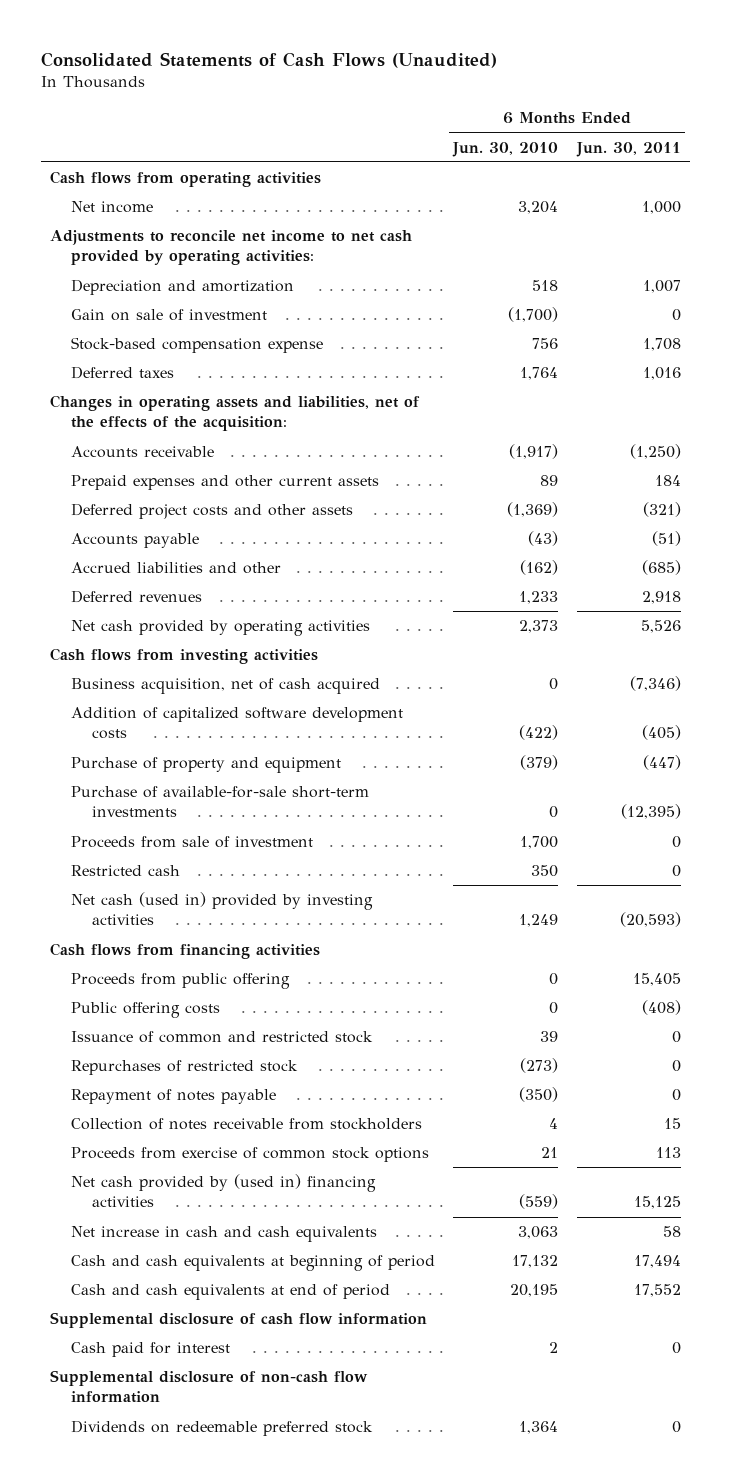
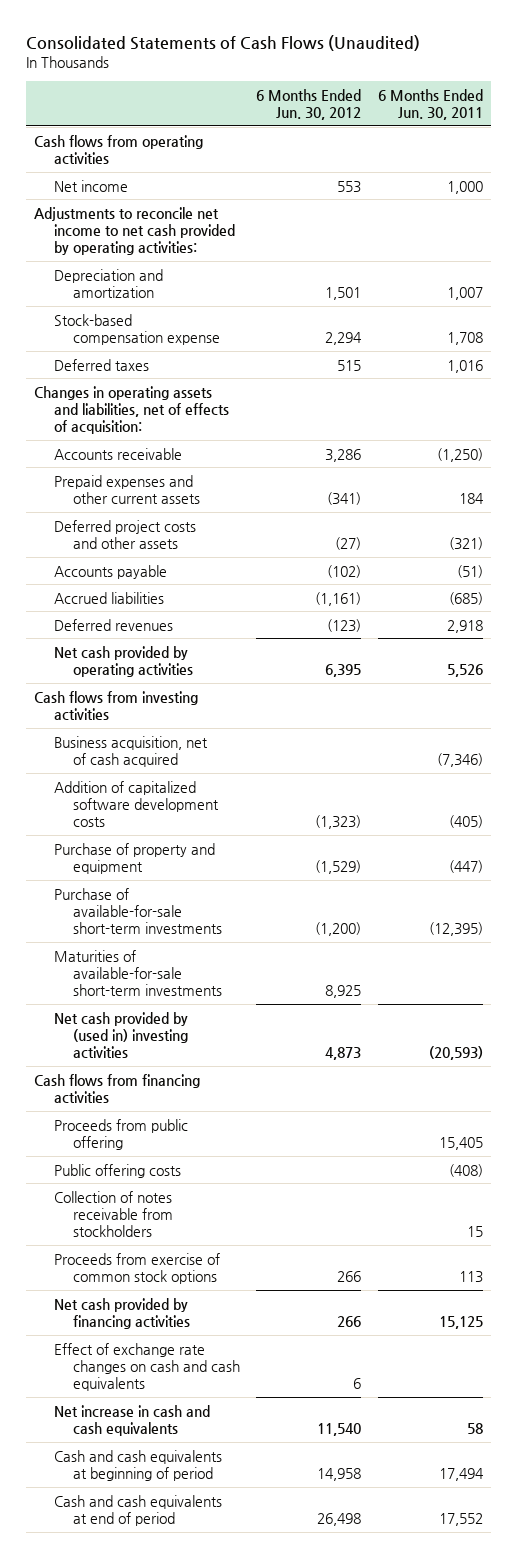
[452,141,559,157] Jun. 30, 2010 -> none
none -> [256,88,362,120] 6 Months Ended Jun. 30, 2012
[71,309,268,322] Gain on sale of investment -> none
[49,395,420,432] Changes in operating assets and liabilities, net of the effects of the acquisition: -> [34,385,229,435] Changes in operating assets and liabilities, net of effects of acquisition:
[71,562,282,575] Accrued liabilities and other -> [53,591,164,604] Accrued liabilities
[71,836,314,849] Proceeds from sale of investment -> none
[71,865,181,877] Restricted cash -> none
none -> [53,949,222,997] Maturities of available-for-sale short-term investments
[71,892,374,926] Net cash (used in) provided by investing activities -> [53,1011,188,1059] Net cash provided by (used in) investing activities
[71,1031,374,1044] Issuance of common and restricted stock -> none
[71,1060,299,1076] Repurchases of restricted stock -> none
[71,1089,277,1105] Repayment of notes payable -> none
[71,1174,377,1208] Net cash provided by (used in) financing activities -> [53,1297,190,1329] Net cash provided by financing activities
none -> [53,1342,240,1392] Effect of exchange rate changes on cash and cash equivalents
[49,1312,427,1329] Supplemental disclosure of cash flow information -> none
[71,1342,231,1358] Cash paid for interest -> none
[49,1370,368,1404] Supplemental disclosure of non-cash flow information -> none
[71,1420,374,1437] Dividends on redeemable preferred stock -> none

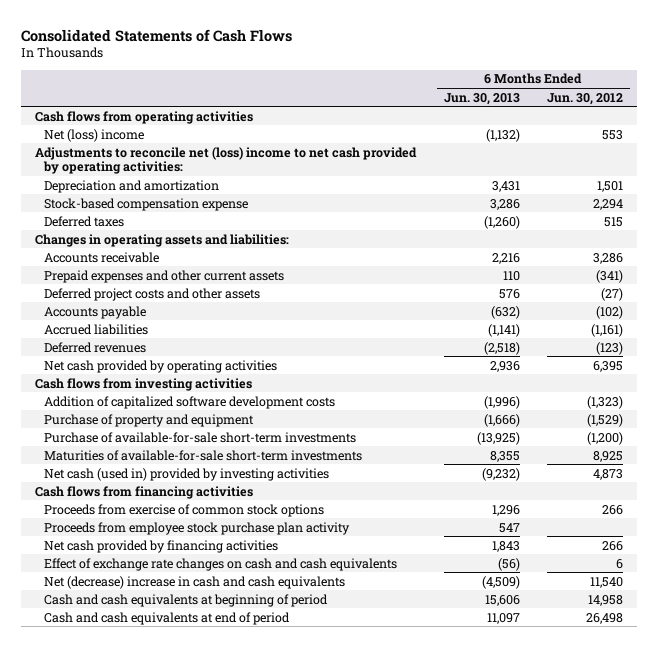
[26,34,421,51] Consolidated Statements of Cash Flows (Unaudited) -> [21,28,293,42] Consolidated Statements of Cash Flows
[378,88,484,120] 6 Months Ended Jun. 30, 2011 -> none
none -> [443,92,520,105] Jun. 30, 2013
[53,179,128,192] Net income -> [43,128,144,142] Net (loss) income
[34,206,235,256] Adjustments to reconcile net income to net cash provided by operating activities: -> [35,146,418,175] Adjustments to reconcile net (loss) income to net cash provided by operating activities:
[34,385,229,435] Changes in operating assets and liabilities, net of effects of acquisition: -> [35,233,290,247] Changes in operating assets and liabilities:
[53,735,208,767] Business acquisition, net of cash acquired -> none
[53,1011,188,1059] Net cash provided by (used in) investing activities -> [43,467,329,481] Net cash (used in) provided by investing activities
[53,1118,188,1150] Proceeds from public offering -> none
[53,1163,181,1178] Public offering costs -> none
[53,1190,173,1238] Collection of notes receivable from stockholders -> none
none -> [43,521,350,535] Proceeds from employee stock purchase plan activity
[53,1404,210,1436] Net increase in cash and cash equivalents -> [43,575,345,589] Net (decrease) increase in cash and cash equivalents

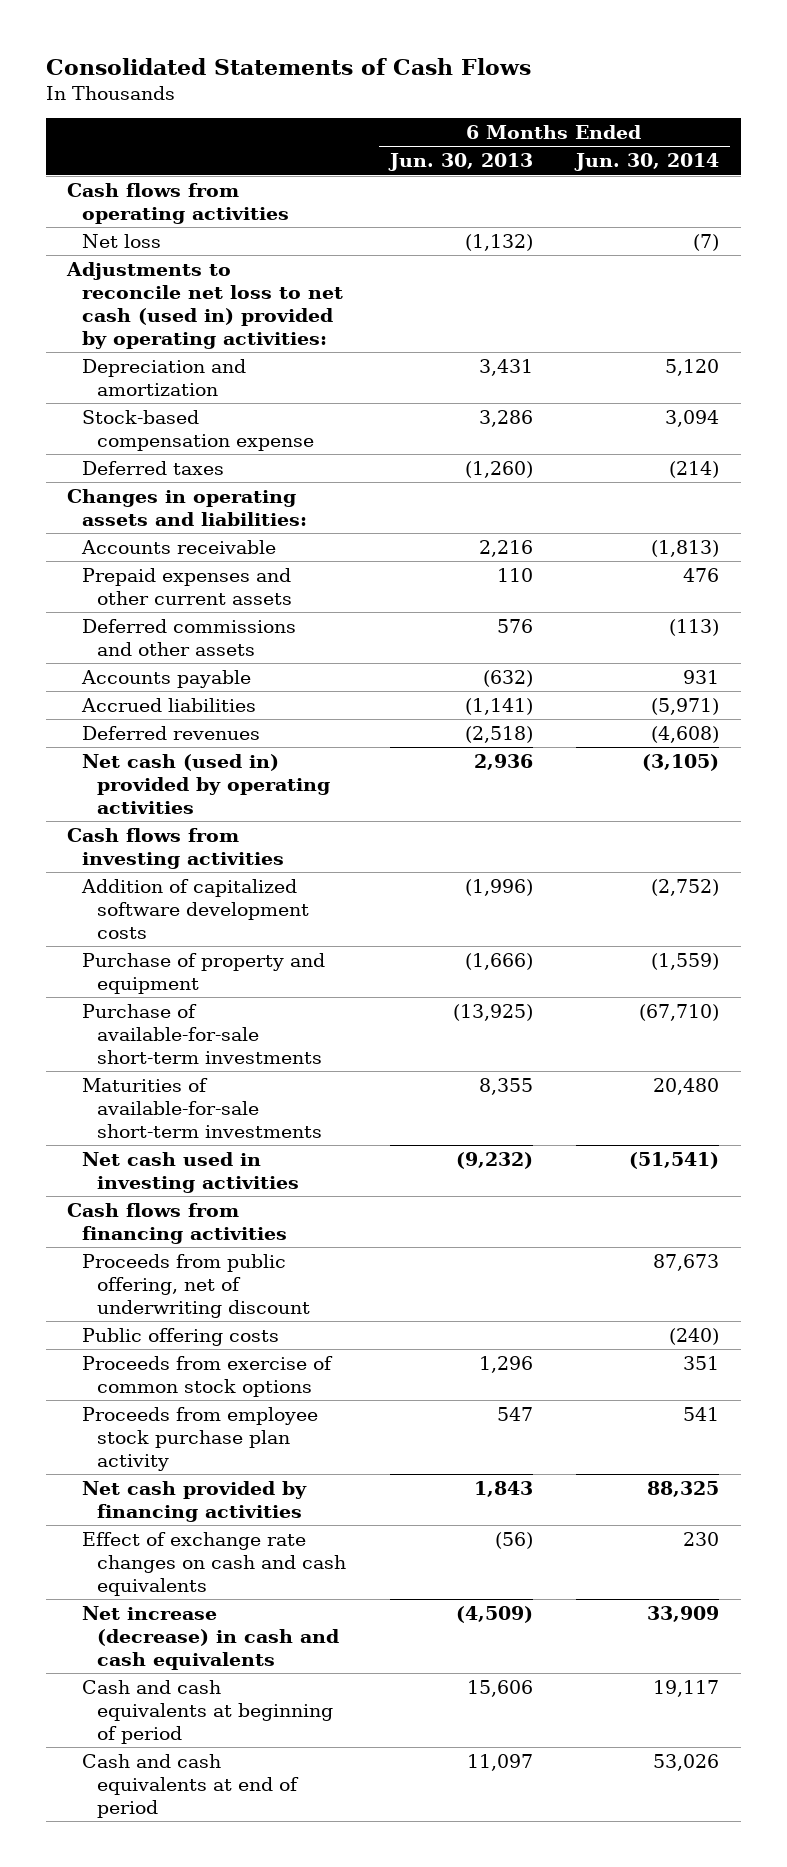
[547,92,624,105] Jun. 30, 2012 -> none
none -> [574,153,720,172] Jun. 30, 2014
[43,128,144,142] Net (loss) income -> [82,233,162,248] Net loss
[35,146,418,175] Adjustments to reconcile net (loss) income to net cash provided by operating activities: -> [66,261,344,349] Adjustments to reconcile net loss to net cash (used in) provided by operating activities:
[43,287,260,301] Deferred project costs and other assets -> [82,618,297,656] Deferred commissions and other assets
[43,359,277,373] Net cash provided by operating activities -> [82,753,330,814] Net cash (used in) provided by operating activities
[43,467,329,481] Net cash (used in) provided by investing activities -> [82,1151,299,1193] Net cash used in investing activities
none -> [82,1253,310,1318] Proceeds from public offering, net of underwriting discount
none -> [82,1327,280,1346] Public offering costs
[43,575,345,589] Net (decrease) increase in cash and cash equivalents -> [82,1605,339,1670] Net increase (decrease) in cash and cash equivalents

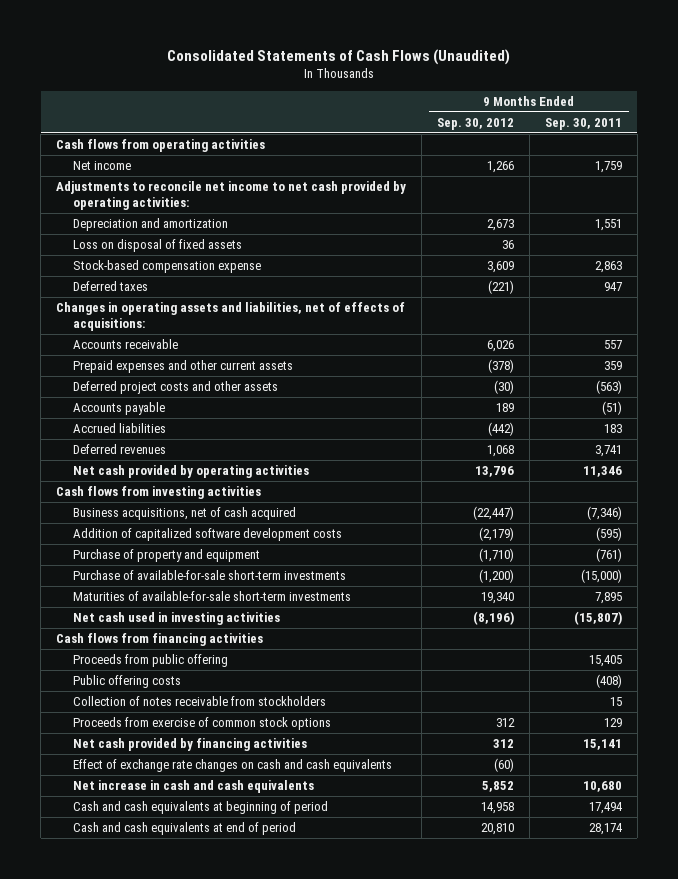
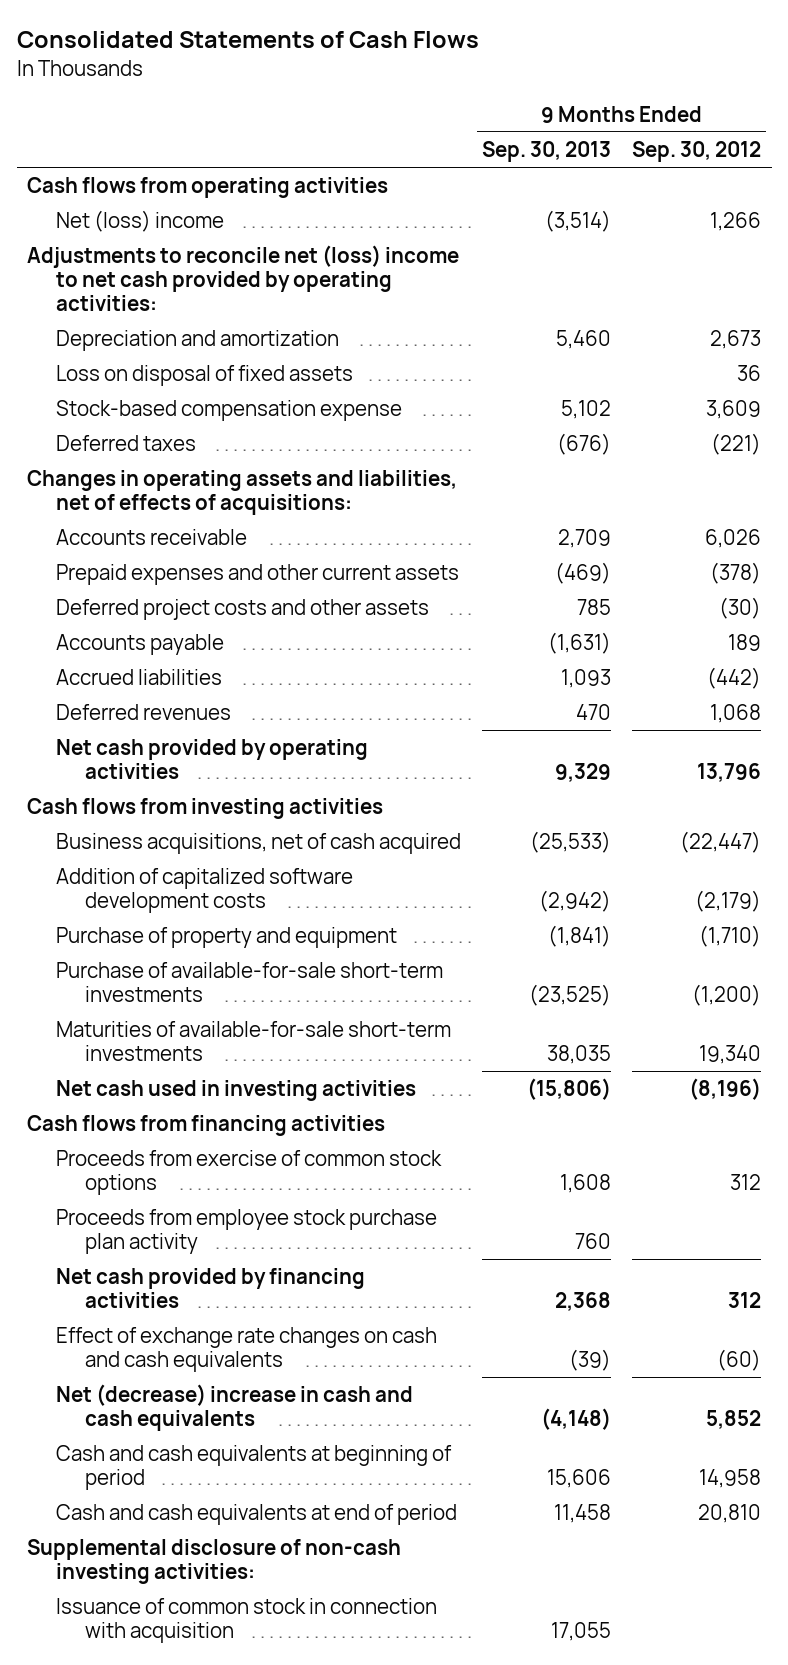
[166,48,510,65] Consolidated Statements of Cash Flows (Unaudited) -> [16,31,479,49] Consolidated Statements of Cash Flows
[544,117,622,130] Sep. 30, 2011 -> none
none -> [482,140,612,162] Sep. 30, 2013
[72,160,131,170] Net income -> [56,210,225,233] Net (loss) income
[55,180,406,210] Adjustments to reconcile net income to net cash provided by operating activities: -> [27,245,460,311] Adjustments to reconcile net (loss) income to net cash provided by operating activities:
[72,653,228,667] Proceeds from public offering -> none
[72,674,181,688] Public offering costs -> none
[72,695,326,706] Collection of notes receivable from stockholders -> none
none -> [56,1209,438,1254] Proceeds from employee stock purchase plan activity
[72,779,314,793] Net increase in cash and cash equivalents -> [56,1384,414,1431] Net (decrease) increase in cash and cash equivalents
none -> [27,1539,402,1584] Supplemental disclosure of non-cash investing activities:
none -> [56,1598,438,1643] Issuance of common stock in connection with acquisition

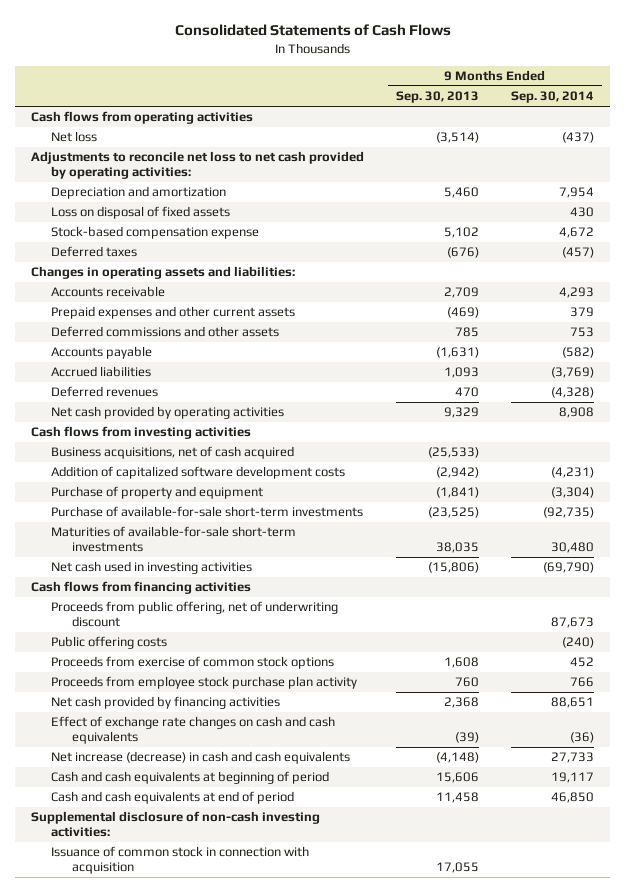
[632,140,762,162] Sep. 30, 2012 -> none
none -> [511,91,595,104] Sep. 30, 2014
[56,210,225,233] Net (loss) income -> [51,131,98,143] Net loss
[27,245,460,311] Adjustments to reconcile net (loss) income to net cash provided by operating activities: -> [31,151,365,180] Adjustments to reconcile net loss to net cash provided by operating activities:
[27,470,458,515] Changes in operating assets and liabilities, net of effects of acquisitions: -> [31,266,296,280] Changes in operating assets and liabilities:
[56,599,430,621] Deferred project costs and other assets -> [51,326,280,338] Deferred commissions and other assets
none -> [51,601,339,628] Proceeds from public offering, net of underwriting discount
none -> [51,636,168,650] Public offering costs
[56,1384,414,1431] Net (decrease) increase in cash and cash equivalents -> [51,751,351,765] Net increase (decrease) in cash and cash equivalents

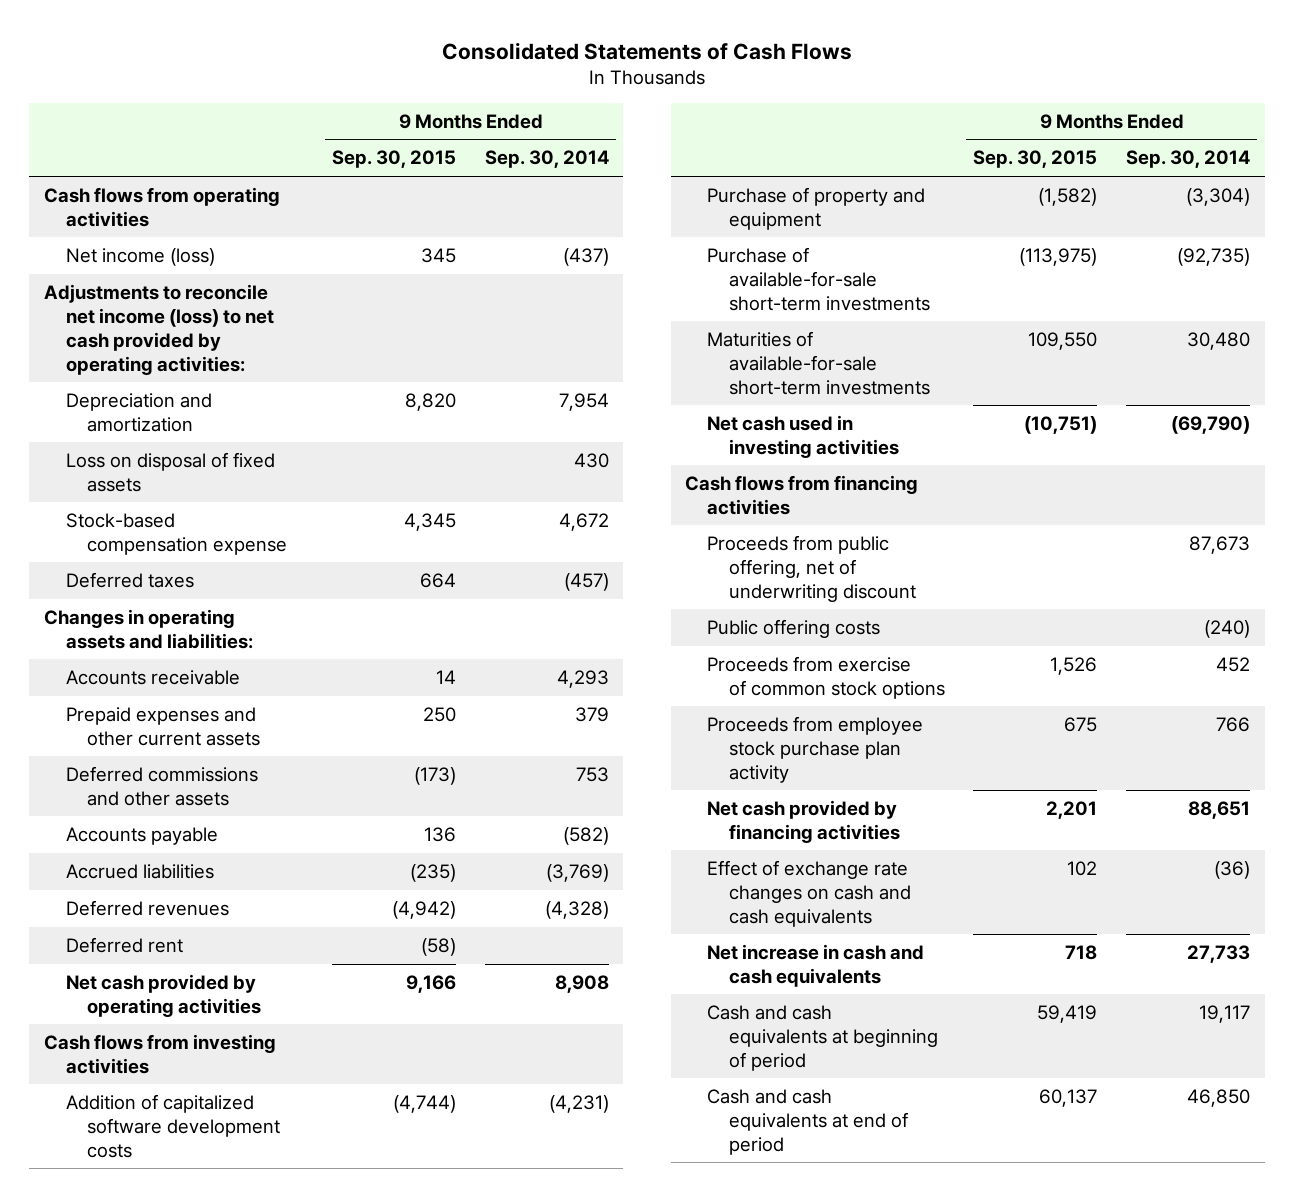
[396,91,480,104] Sep. 30, 2013 -> none
none -> [332,150,457,169] Sep. 30, 2015
[51,131,98,143] Net loss -> [65,247,215,266] Net income (loss)
[31,151,365,180] Adjustments to reconcile net loss to net cash provided by operating activities: -> [43,283,274,375] Adjustments to reconcile net income (loss) to net cash provided by operating activities:
none -> [65,936,183,953] Deferred rent
[51,446,295,460] Business acquisitions, net of cash acquired -> none
[51,751,351,765] Net increase (decrease) in cash and cash equivalents -> [706,943,924,987] Net increase in cash and cash equivalents
[31,811,321,838] Supplemental disclosure of non-cash investing activities: -> none
[51,846,310,875] Issuance of common stock in connection with acquisition -> none

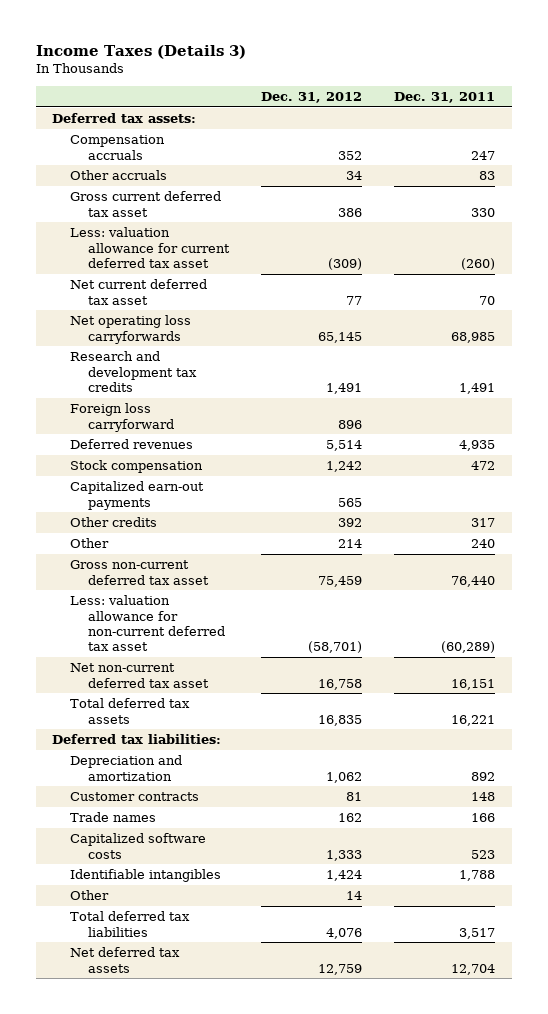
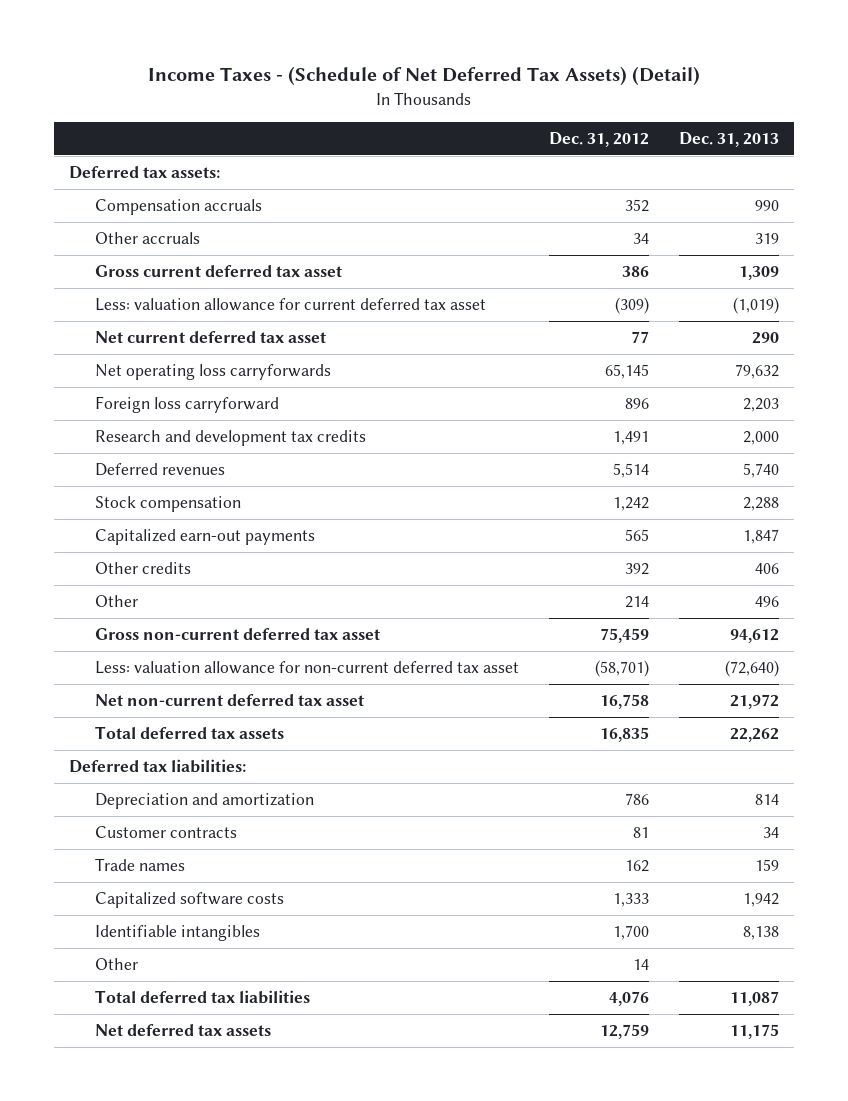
[36,44,247,59] Income Taxes (Details 3) -> [147,66,700,87] Income Taxes - (Schedule of Net Deferred Tax Assets) (Detail)
[394,91,496,103] Dec. 31, 2011 -> none
none -> [678,132,779,148] Dec. 31, 2013
[70,351,197,392] Research and development tax credits -> [94,430,366,447] Research and development tax credits
[326,771,363,783] 1,062 -> [624,793,649,806] 786
[326,870,363,882] 1,424 -> [612,925,649,941] 1,700

